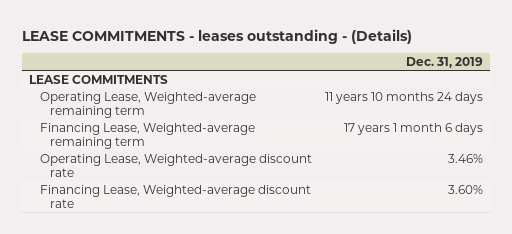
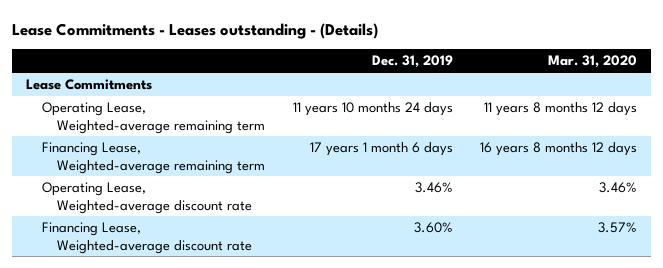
[22,29,413,45] LEASE COMMITMENTS - leases outstanding - (Details) -> [11,22,378,39] Lease Commitments - Leases outstanding - (Details)
none -> [547,55,637,69] Mar. 31, 2020
[29,74,169,84] LEASE COMMITMENTS -> [25,79,152,91] Lease Commitments

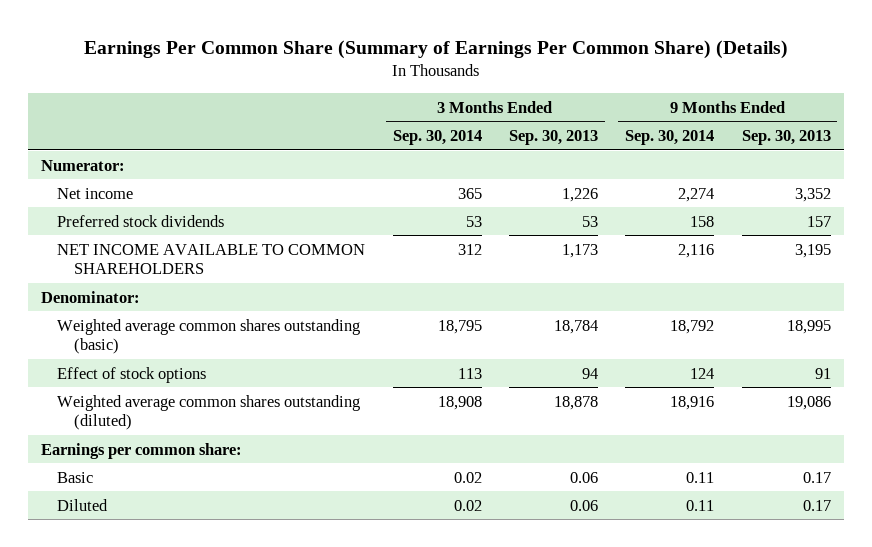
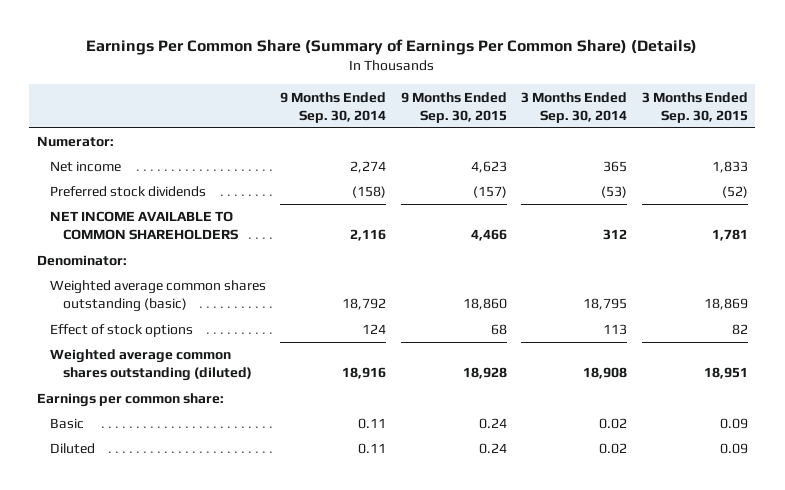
[508,129,598,145] Sep. 30, 2013 -> none
[741,129,831,145] Sep. 30, 2013 -> none
none -> [400,91,507,123] 9 Months Ended Sep. 30, 2015
none -> [641,91,748,123] 3 Months Ended Sep. 30, 2015
[465,215,482,227] 53 -> [601,186,628,199] (53)
[690,215,715,227] 158 -> [352,186,387,199] (158)

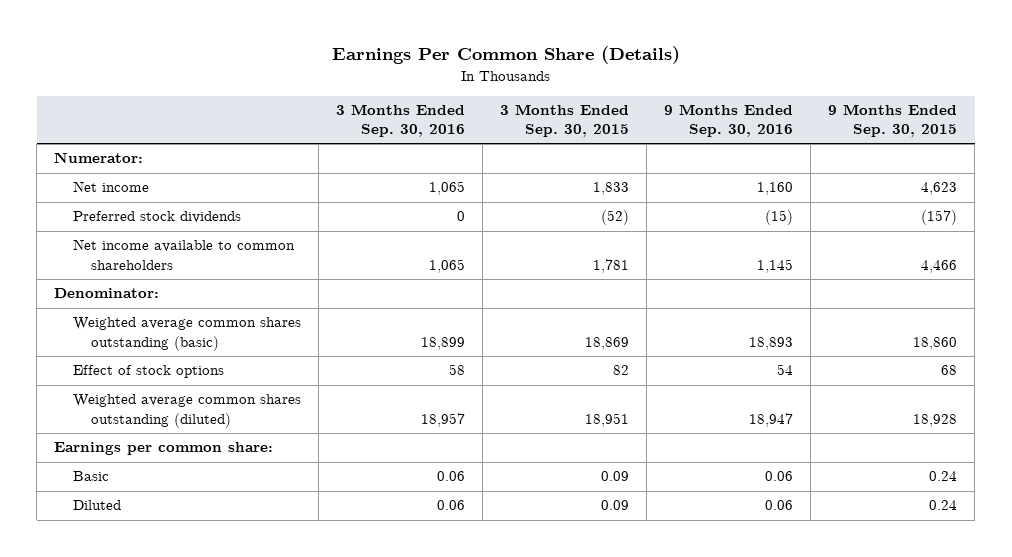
[86,39,698,56] Earnings Per Common Share (Summary of Earnings Per Common Share) (Details) -> [331,46,680,65] Earnings Per Common Share (Details)
[280,91,387,123] 9 Months Ended Sep. 30, 2014 -> none
[521,91,628,123] 3 Months Ended Sep. 30, 2014 -> none
none -> [335,104,465,138] 3 Months Ended Sep. 30, 2016
none -> [664,104,794,138] 9 Months Ended Sep. 30, 2016
[49,211,238,241] NET INCOME AVAILABLE TO COMMON SHAREHOLDERS -> [72,239,295,270] Net income available to common shareholders

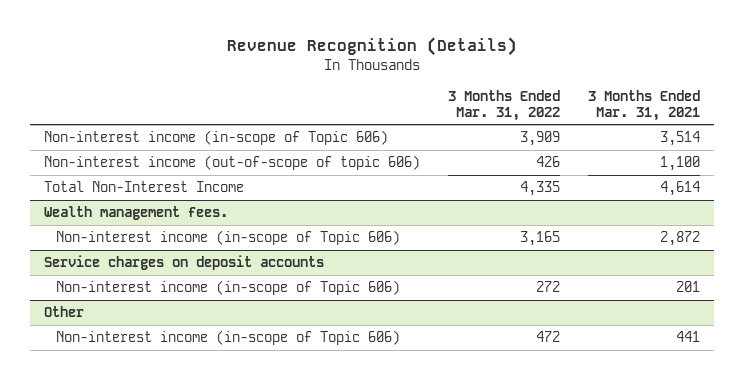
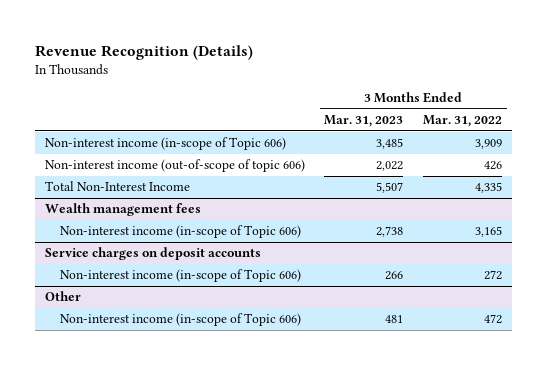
[588,89,701,121] 3 Months Ended Mar. 31, 2021 -> none
none -> [324,115,404,128] Mar. 31, 2023
[44,206,229,221] Wealth management fees. -> [44,203,201,217] Wealth management fees

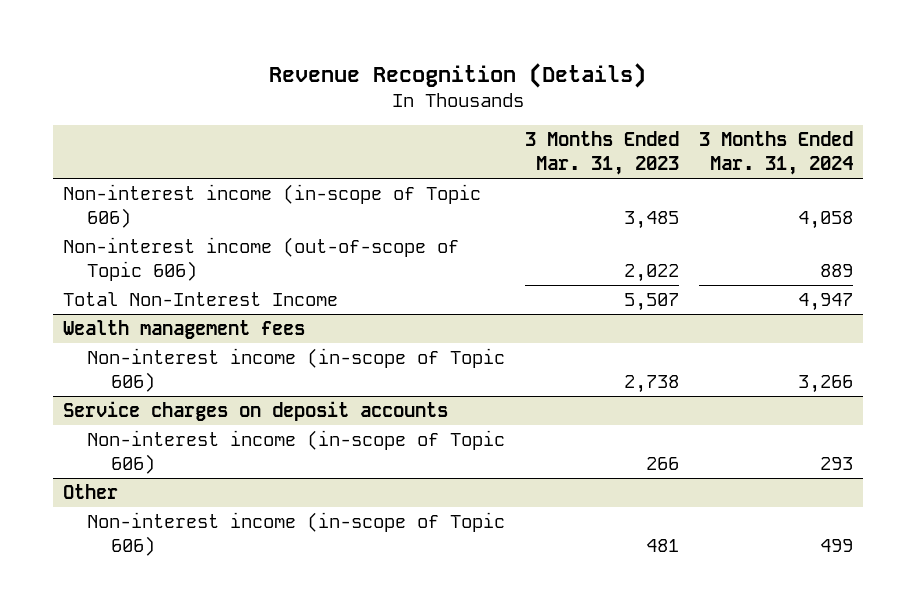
[423,115,503,128] Mar. 31, 2022 -> none
none -> [698,131,853,176] 3 Months Ended Mar. 31, 2024
[44,159,305,173] Non-interest income (out-of-scope of topic 606) -> [62,236,459,281] Non-interest income (out-of-scope of Topic 606)

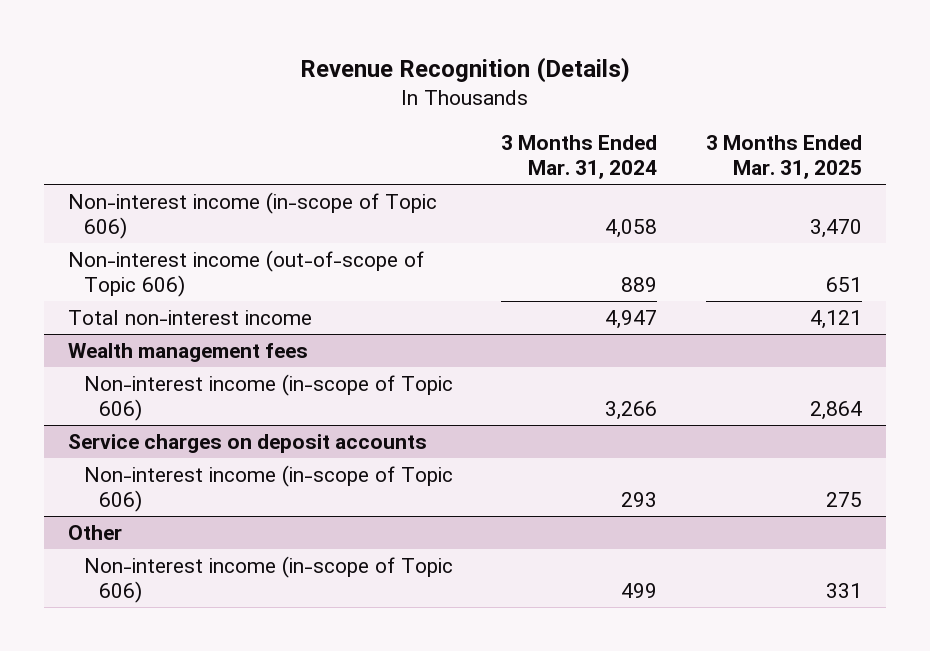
[524,131,679,176] 3 Months Ended Mar. 31, 2023 -> none
none -> [705,134,862,180] 3 Months Ended Mar. 31, 2025
[62,291,338,306] Total Non-Interest Income -> [68,309,313,325] Total non-interest income

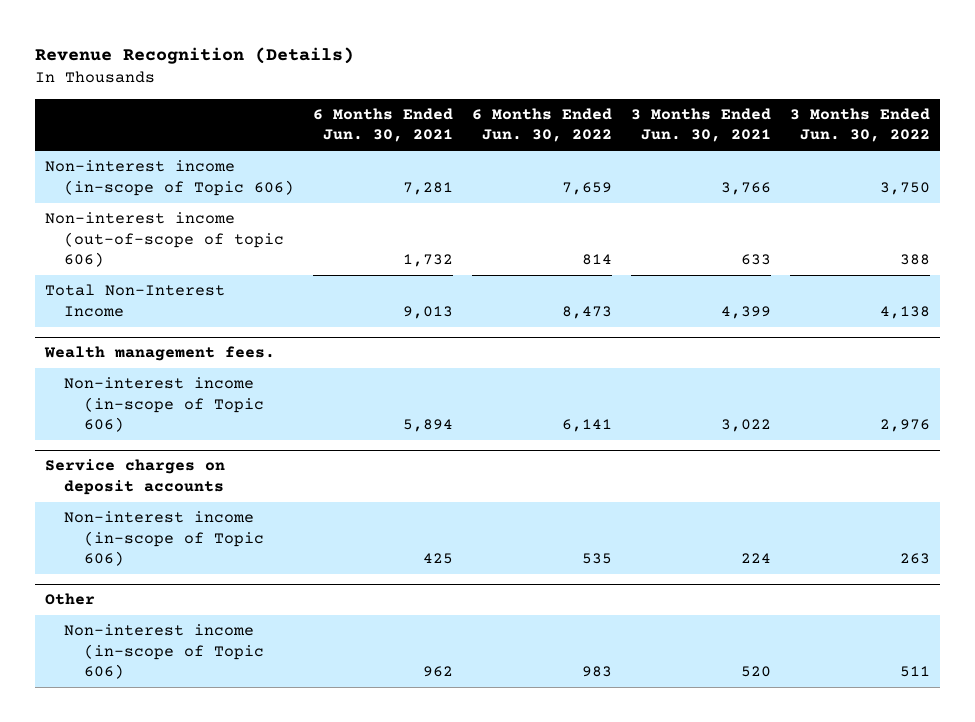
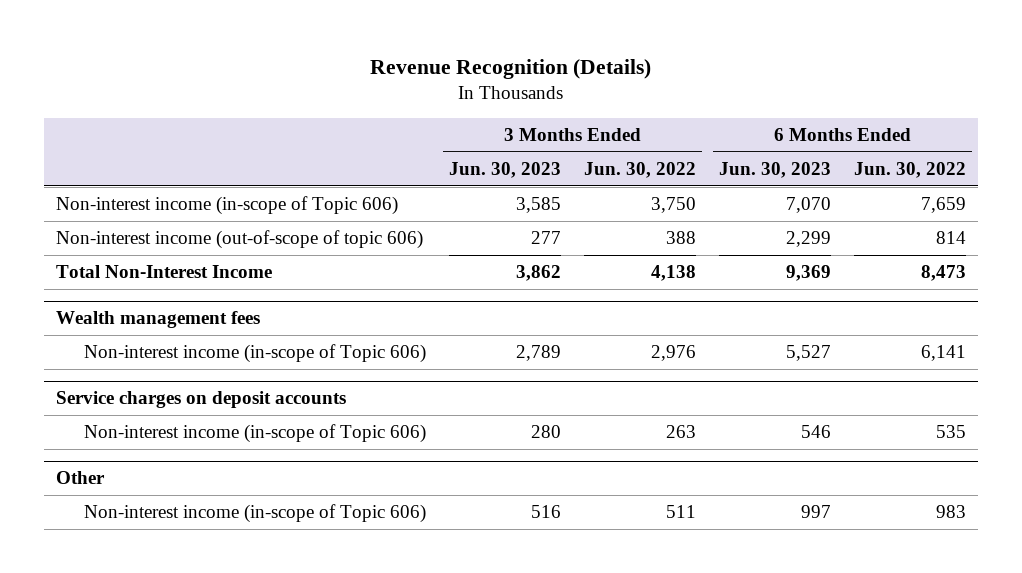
[313,107,454,143] 6 Months Ended Jun. 30, 2021 -> none
[631,107,772,143] 3 Months Ended Jun. 30, 2021 -> none
none -> [449,161,562,178] Jun. 30, 2023
none -> [719,161,832,178] Jun. 30, 2023
[43,346,275,362] Wealth management fees. -> [55,311,260,329] Wealth management fees

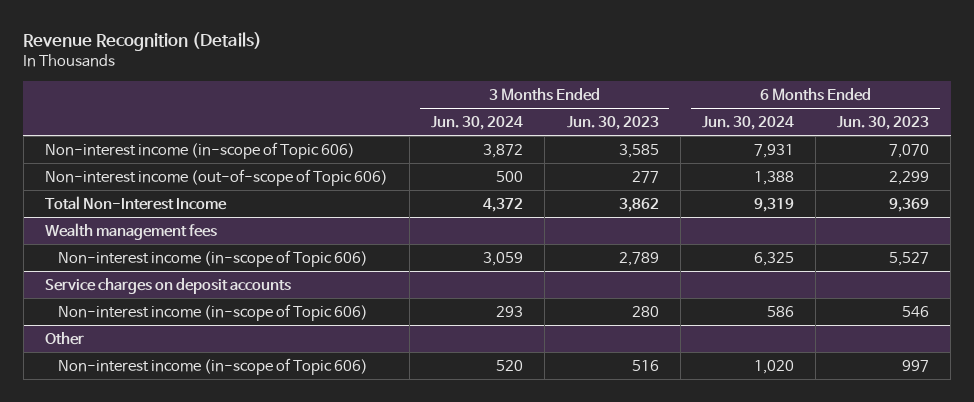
[584,161,697,178] Jun. 30, 2022 -> none
[854,161,967,178] Jun. 30, 2022 -> none
none -> [431,115,524,130] Jun. 30, 2024
none -> [701,115,794,130] Jun. 30, 2024
[55,230,423,250] Non-interest income (out-of-scope of topic 606) -> [44,168,388,186] Non-interest income (out-of-scope of Topic 606)

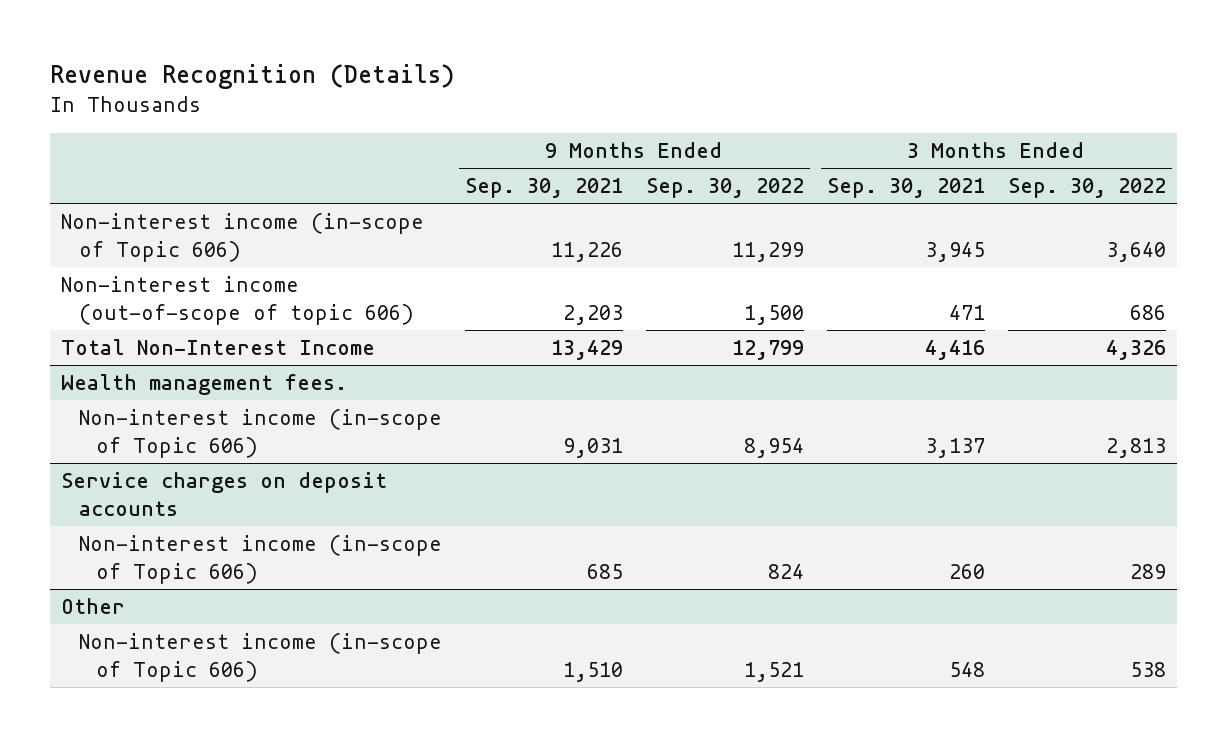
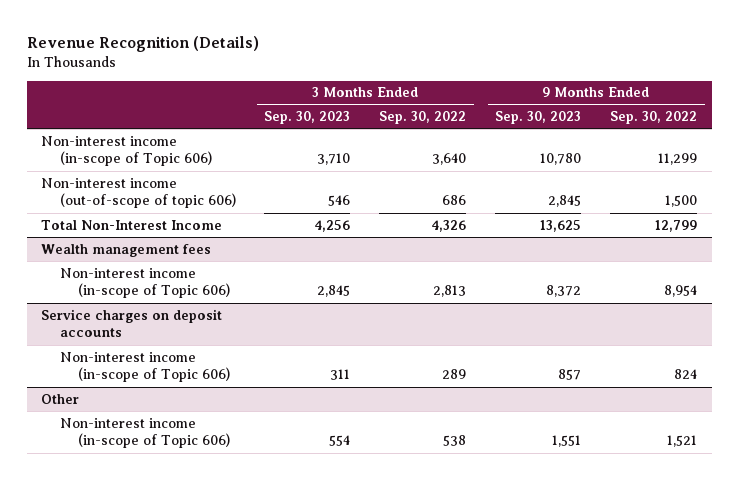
[464,177,623,198] Sep. 30, 2021 -> none
[826,177,985,198] Sep. 30, 2021 -> none
none -> [264,111,351,125] Sep. 30, 2023
none -> [495,111,582,125] Sep. 30, 2023
[61,373,348,395] Wealth management fees. -> [41,243,212,257] Wealth management fees

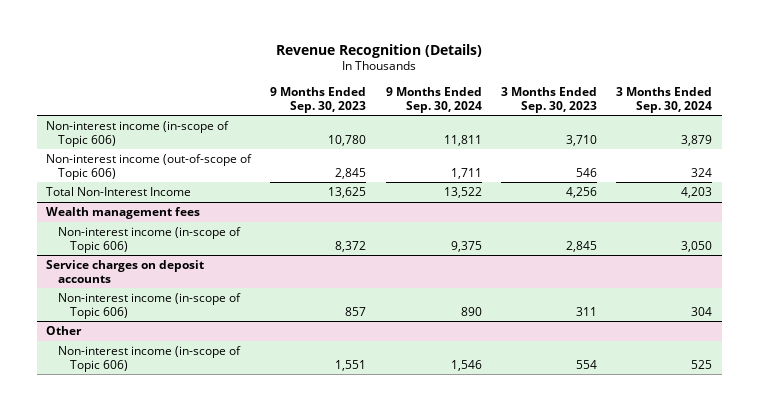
[379,111,467,125] Sep. 30, 2022 -> none
[610,111,698,125] Sep. 30, 2022 -> none
none -> [385,86,482,113] 9 Months Ended Sep. 30, 2024
none -> [616,86,713,113] 3 Months Ended Sep. 30, 2024
[41,177,236,209] Non-interest income (out-of-scope of topic 606) -> [46,153,253,180] Non-interest income (out-of-scope of Topic 606)

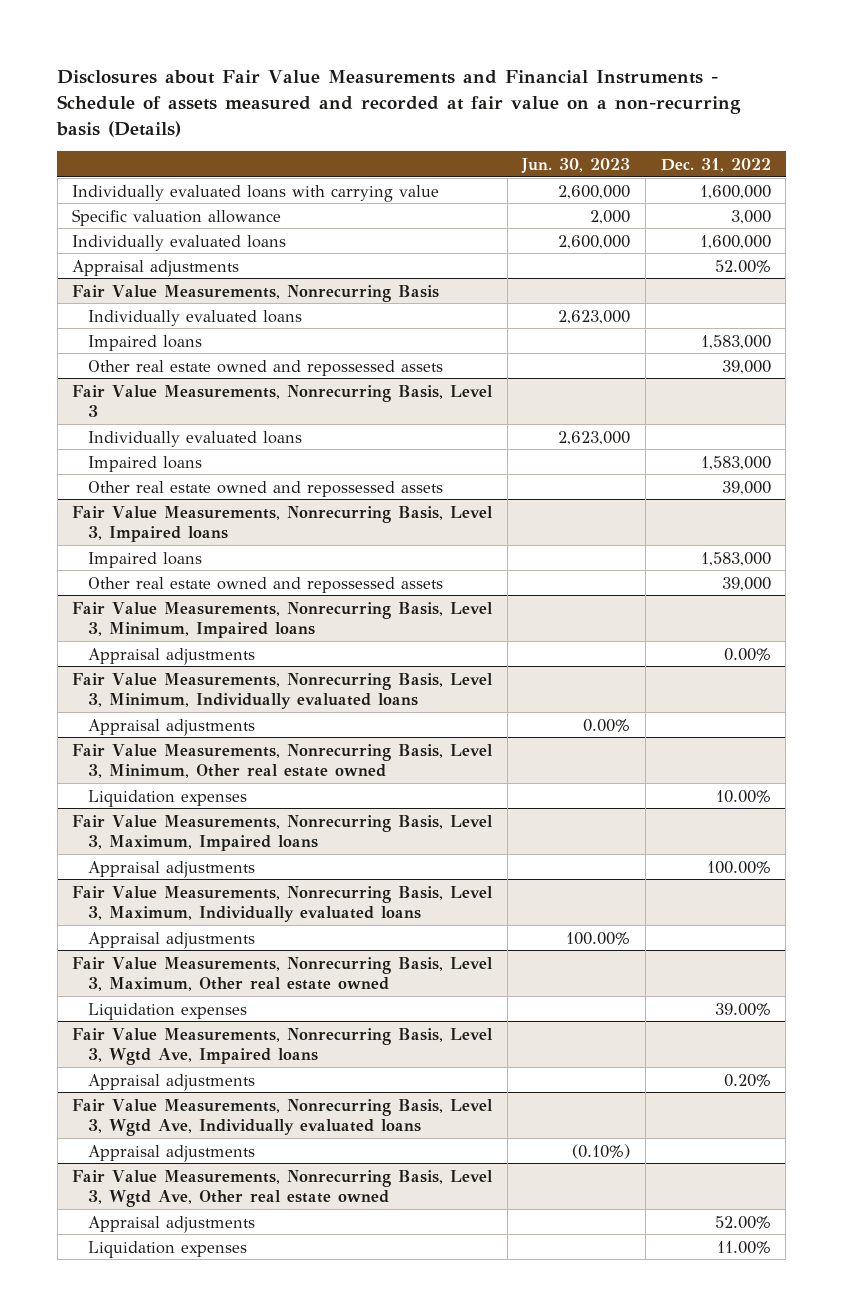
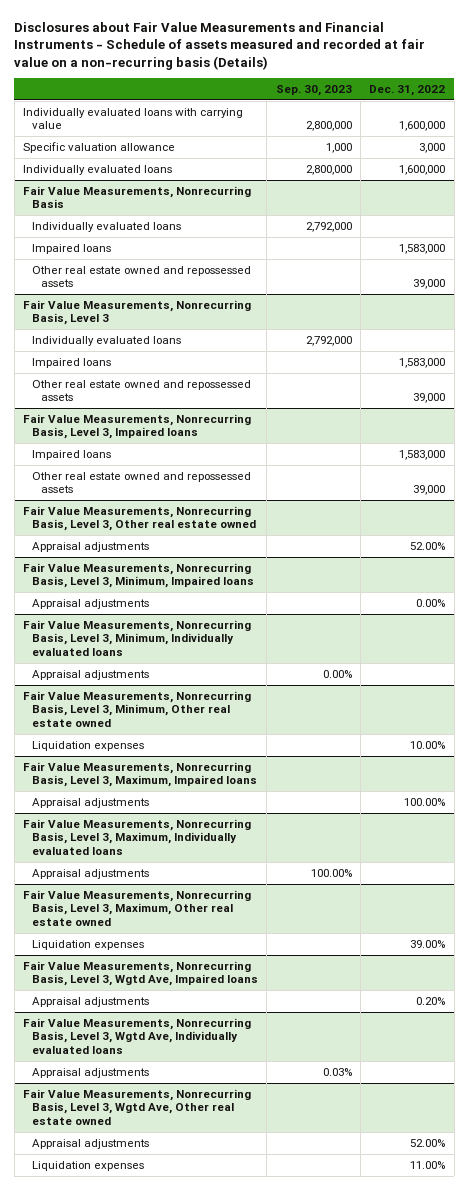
[521,157,631,173] Jun. 30, 2023 -> none
none -> [275,85,352,97] Sep. 30, 2023
[72,259,240,277] Appraisal adjustments -> none
none -> [23,505,257,532] Fair Value Measurements, Nonrecurring Basis, Level 3, Other real estate owned
none -> [32,541,150,552] Appraisal adjustments

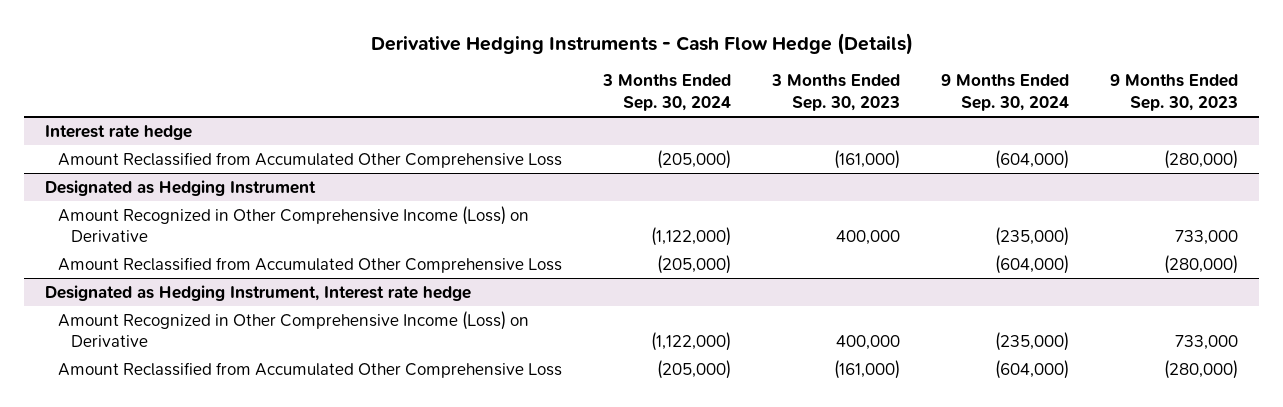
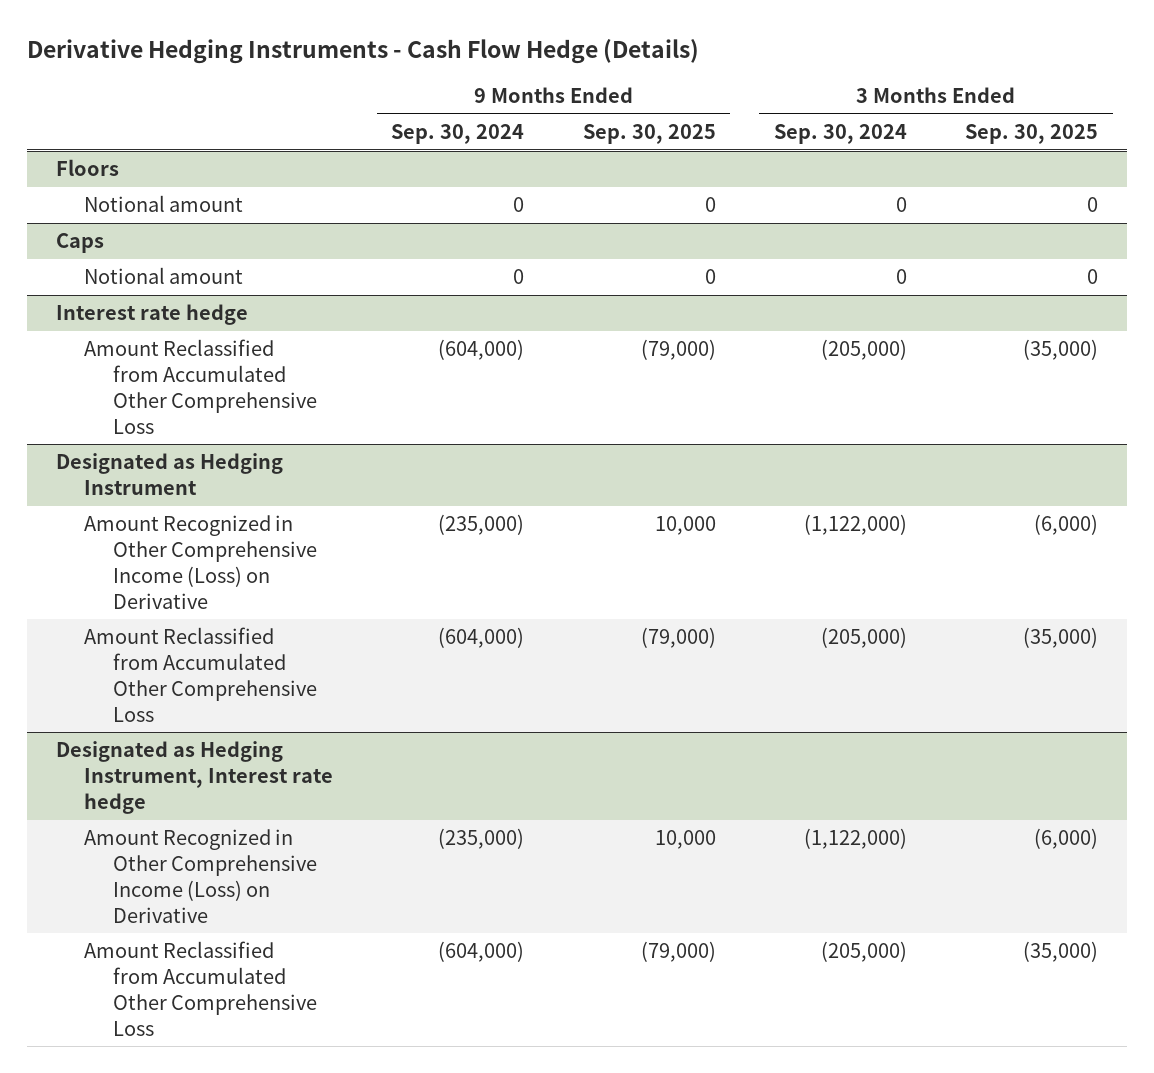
[771,74,901,111] 3 Months Ended Sep. 30, 2023 -> none
[1110,74,1239,111] 9 Months Ended Sep. 30, 2023 -> none
none -> [582,123,716,144] Sep. 30, 2025
none -> [965,123,1099,144] Sep. 30, 2025
none -> [55,159,119,177] Floors
none -> [84,195,244,213] Notional amount
none -> [55,233,104,254] Caps
none -> [84,267,244,285] Notional amount

